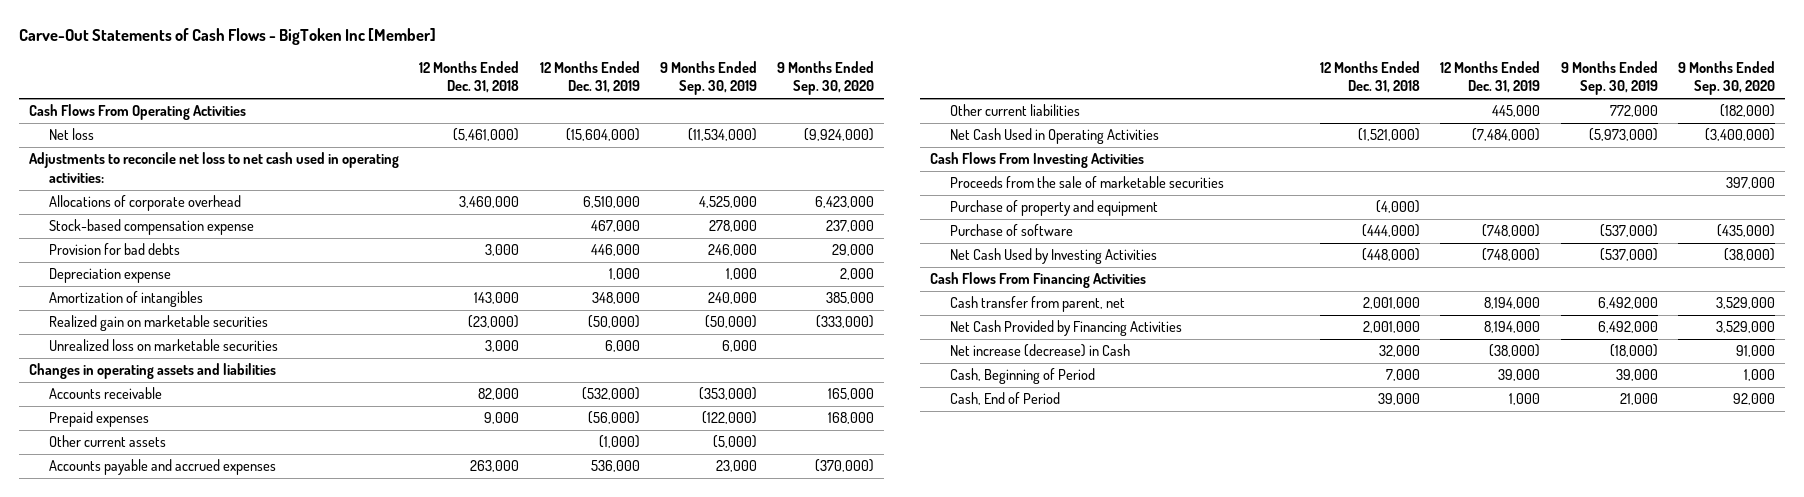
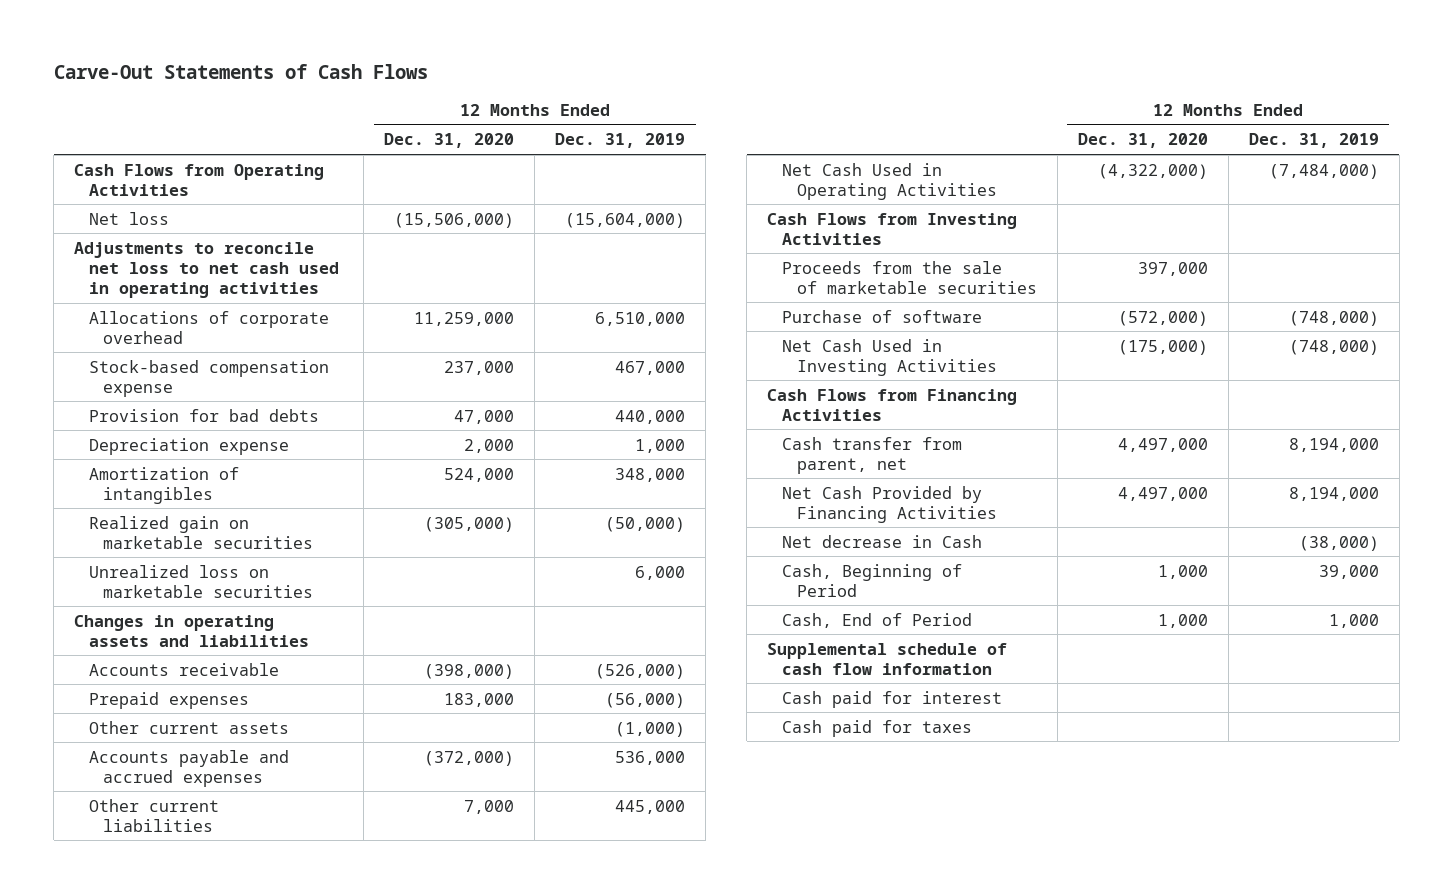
[18,28,436,46] Carve-Out Statements of Cash Flows - BigToken Inc [Member] -> [53,64,428,80] Carve-Out Statements of Cash Flows
[419,60,520,94] 12 Months Ended Dec. 31, 2018 -> none
[659,60,757,96] 9 Months Ended Sep. 30, 2019 -> none
[777,60,875,96] 9 Months Ended Sep. 30, 2020 -> none
none -> [384,133,515,149] Dec. 31, 2020
[29,104,247,121] Cash Flows From Operating Activities -> [74,163,325,196] Cash Flows from Operating Activities
[29,152,400,183] Adjustments to reconcile net loss to net cash used in operating activities: -> [74,241,339,298] Adjustments to reconcile net loss to net cash used in operating activities
[590,244,640,257] 446,000 -> [615,409,686,424] 440,000
[581,387,640,401] (532,000) -> [595,663,686,679] (526,000)
[929,152,1144,169] Cash Flows From Investing Activities -> [767,212,1018,245] Cash Flows from Investing Activities
[950,200,1159,217] Purchase of property and equipment -> none
[950,248,1158,265] Net Cash Used by Investing Activities -> [782,338,997,376] Net Cash Used in Investing Activities
[929,272,1146,289] Cash Flows From Financing Activities -> [767,388,1018,421] Cash Flows from Financing Activities
[950,344,1131,358] Net increase (decrease) in Cash -> [782,534,983,548] Net decrease in Cash
none -> [767,642,1008,675] Supplemental schedule of cash flow information
none -> [782,690,1003,708] Cash paid for interest
none -> [782,719,973,737] Cash paid for taxes

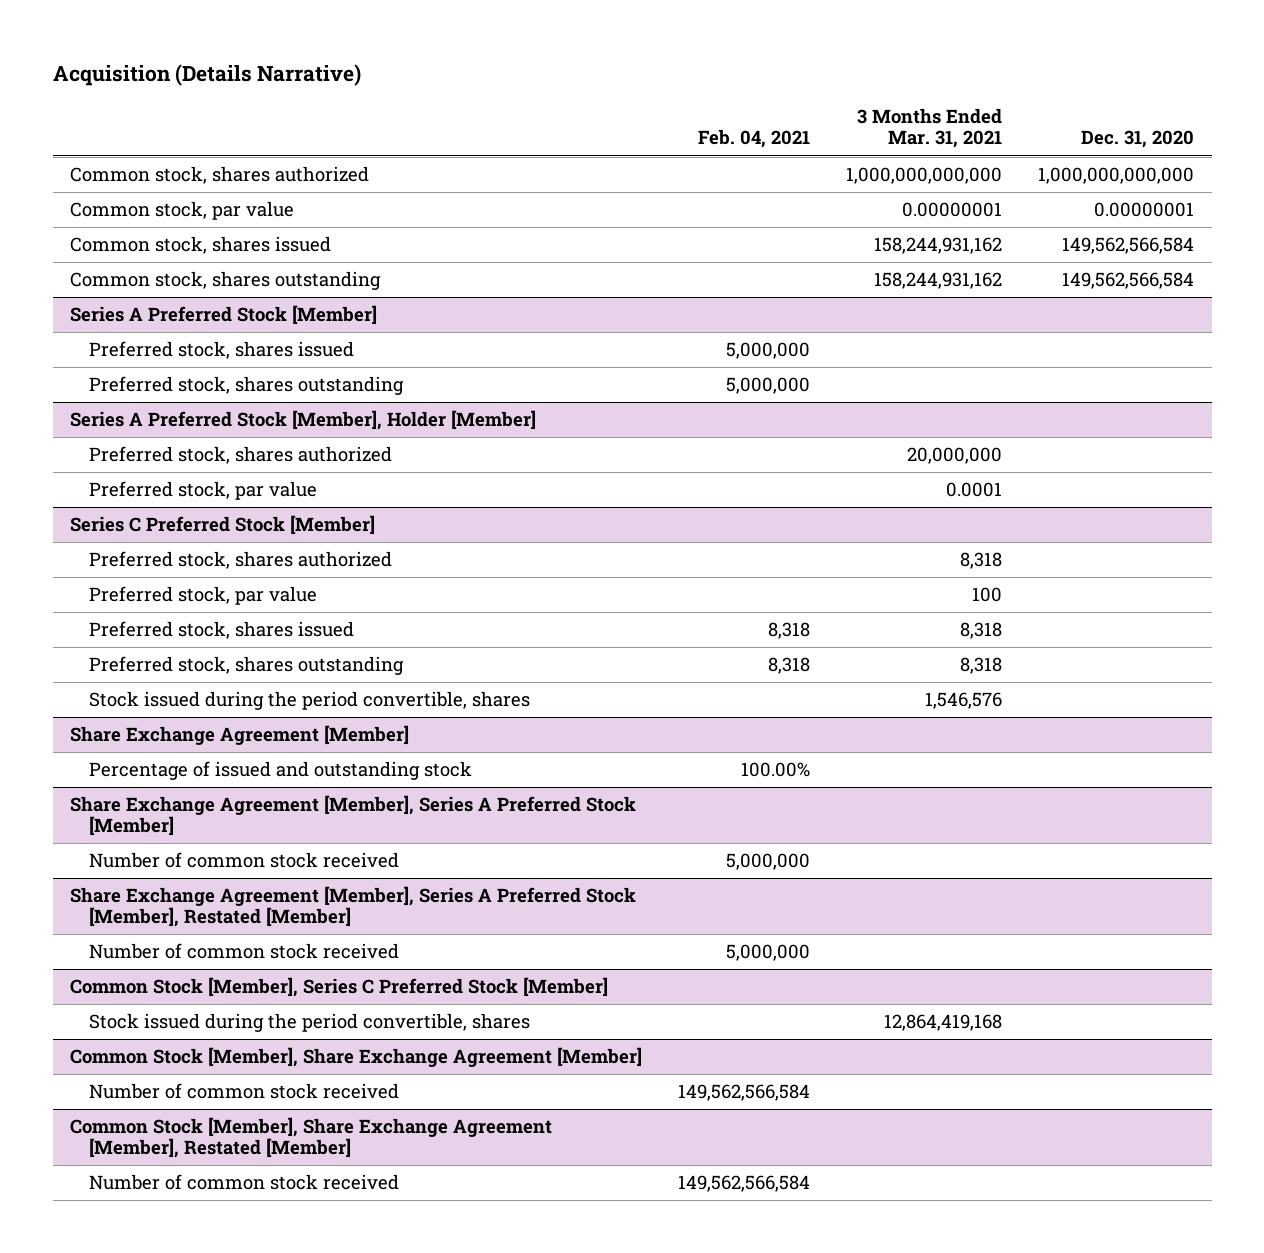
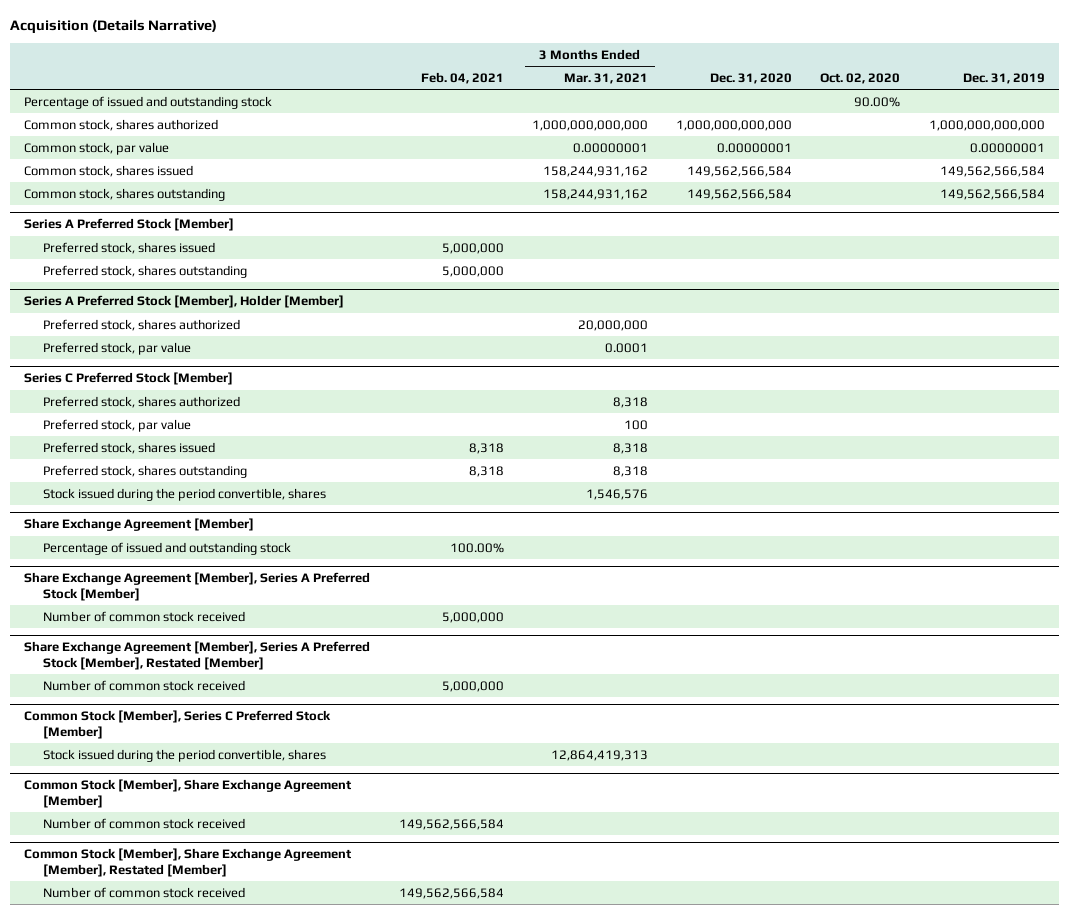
none -> [820,72,901,84] Oct. 02, 2020
none -> [962,72,1045,84] Dec. 31, 2019
none -> [24,95,273,109] Percentage of issued and outstanding stock
[883,1014,1002,1032] 12,864,419,168 -> [550,749,648,761] 12,864,419,313

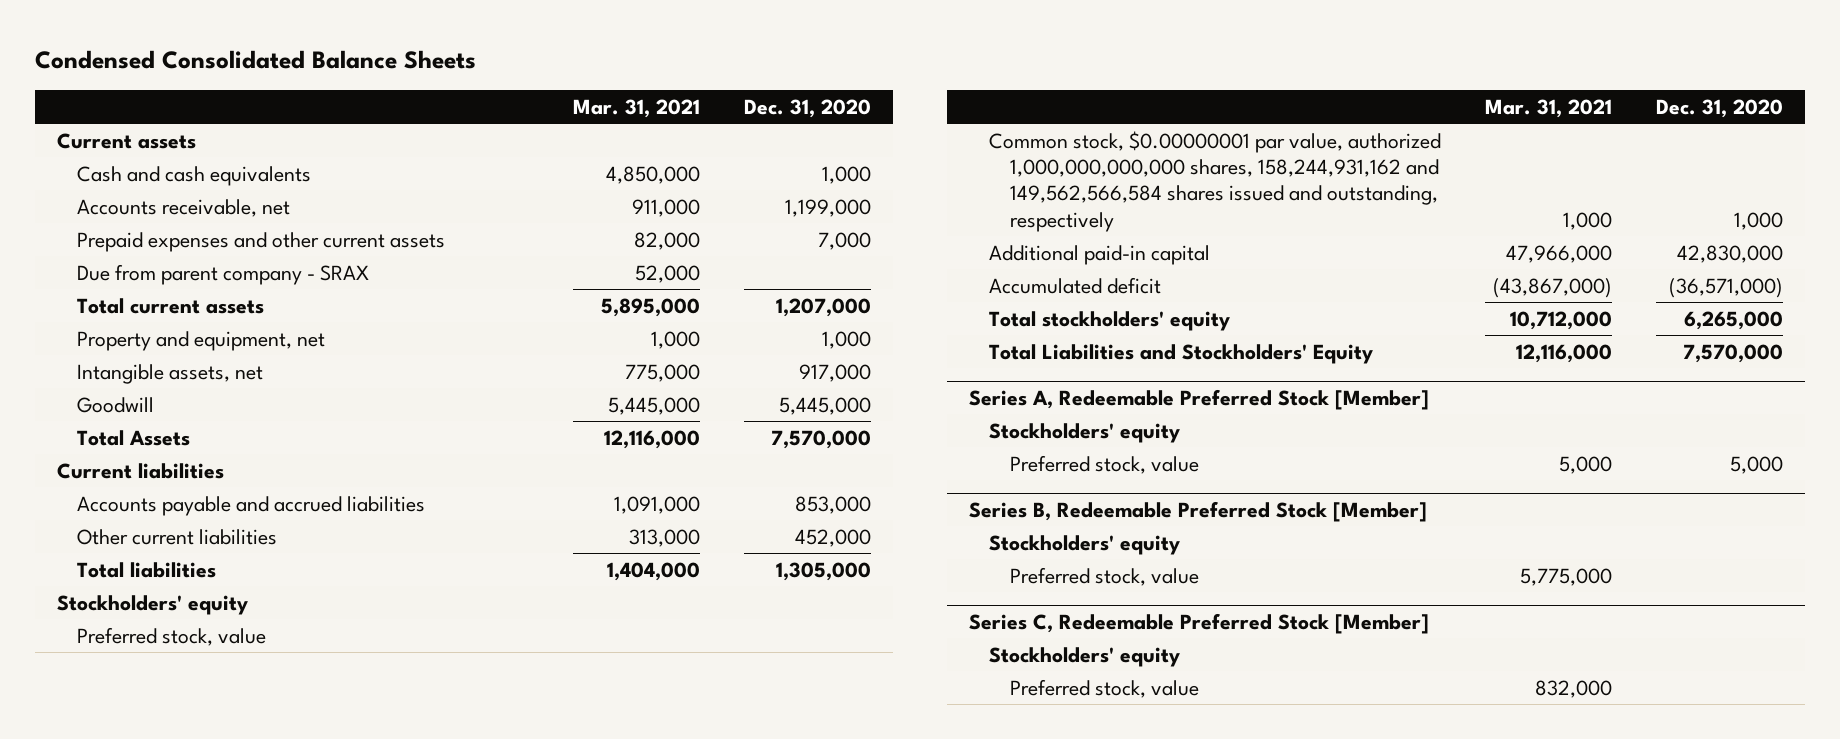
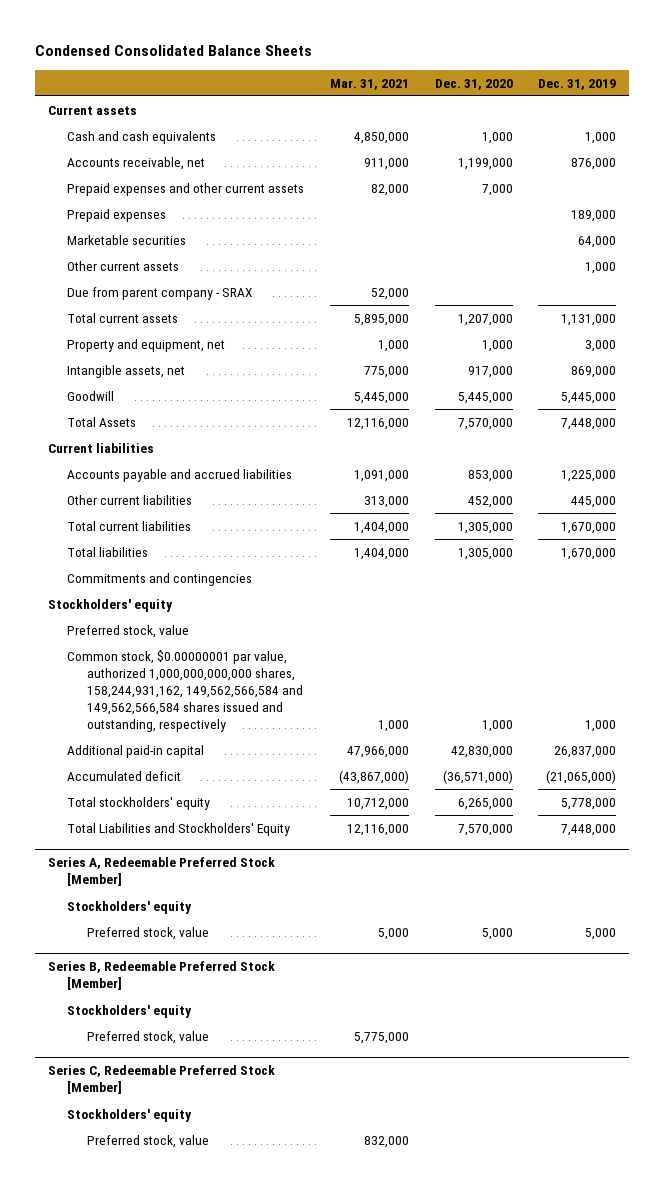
none -> [538,78,617,90] Dec. 31, 2019
none -> [67,208,167,222] Prepaid expenses
none -> [67,234,187,245] Marketable securities
none -> [67,260,180,271] Other current assets
none -> [67,520,192,531] Total current liabilities
none -> [67,572,253,586] Commitments and contingencies
[989,130,1442,232] Common stock, $0.00000001 par value, authorized 1,000,000,000,000 shares, 158,244,931,162 and 149,562,566,584 shares issued and outstanding, respectively -> [67,649,304,732] Common stock, $0.00000001 par value, authorized 1,000,000,000,000 shares, 158,244,931,162, 149,562,566,584 and 149,562,566,584 shares issued and outstanding, respectively

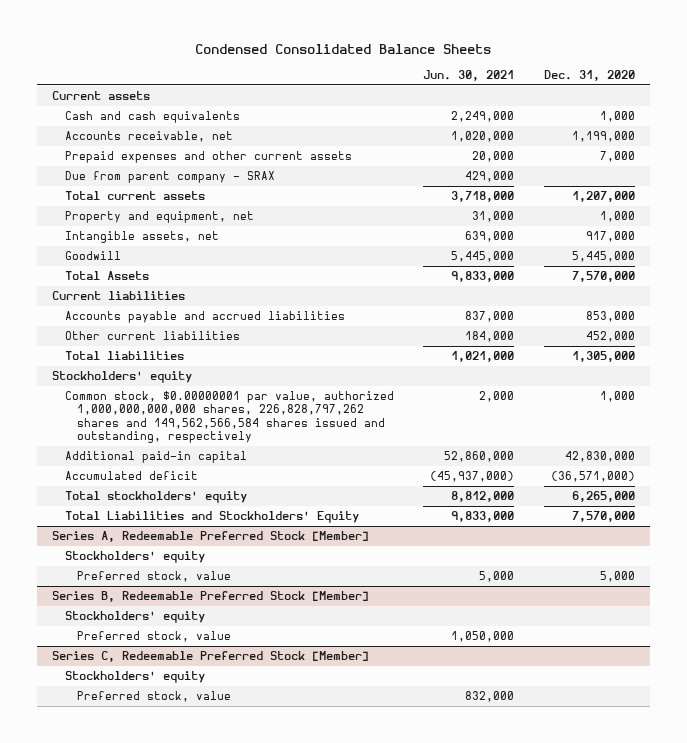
[330,78,410,90] Mar. 31, 2021 -> none
[538,78,617,90] Dec. 31, 2019 -> none
none -> [423,69,515,81] Jun. 30, 2021
[67,208,167,222] Prepaid expenses -> none
[67,234,187,245] Marketable securities -> none
[67,260,180,271] Other current assets -> none
[67,520,192,531] Total current liabilities -> none
[67,572,253,586] Commitments and contingencies -> none
[67,624,190,638] Preferred stock, value -> none
[67,649,304,732] Common stock, $0.00000001 par value, authorized 1,000,000,000,000 shares, 158,244,931,162, 149,562,566,584 and 149,562,566,584 shares issued and outstanding, respectively -> [64,391,394,443] Common stock, $0.00000001 par value, authorized 1,000,000,000,000 shares, 226,828,797,262 shares and 149,562,566,584 shares issued and outstanding, respectively

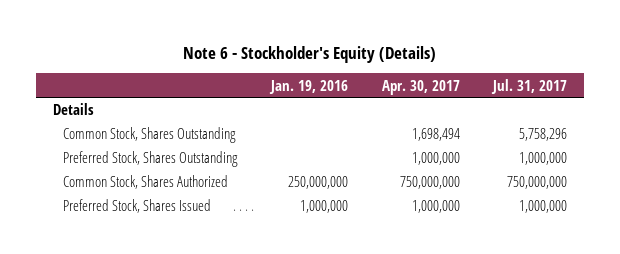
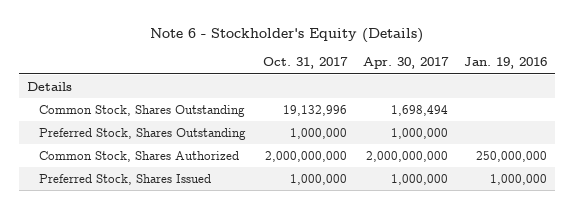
[491,78,568,94] Jul. 31, 2017 -> none
none -> [262,57,348,70] Oct. 31, 2017
[399,176,460,190] 750,000,000 -> [365,150,448,162] 2,000,000,000

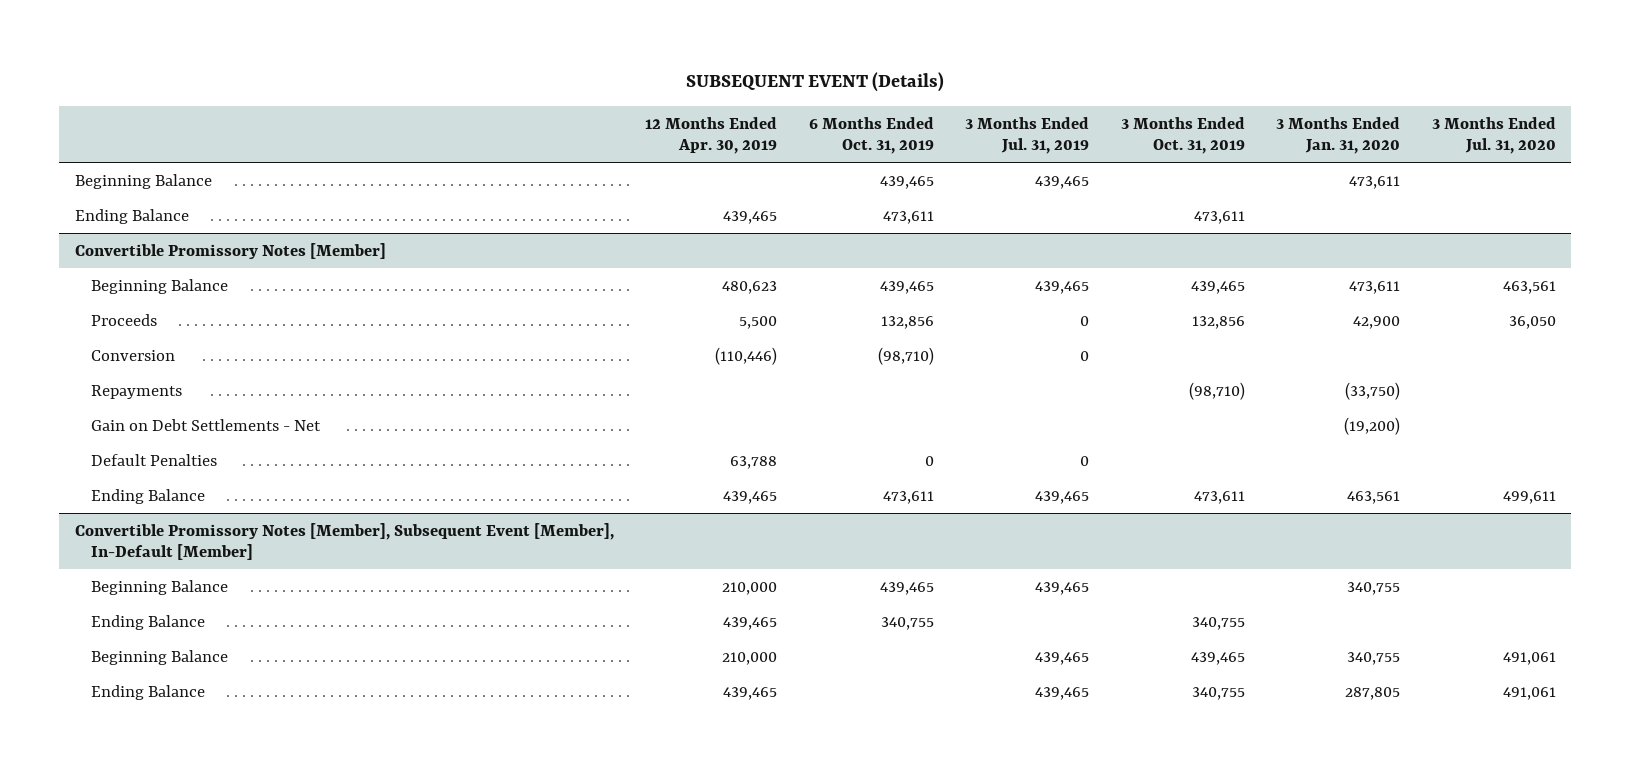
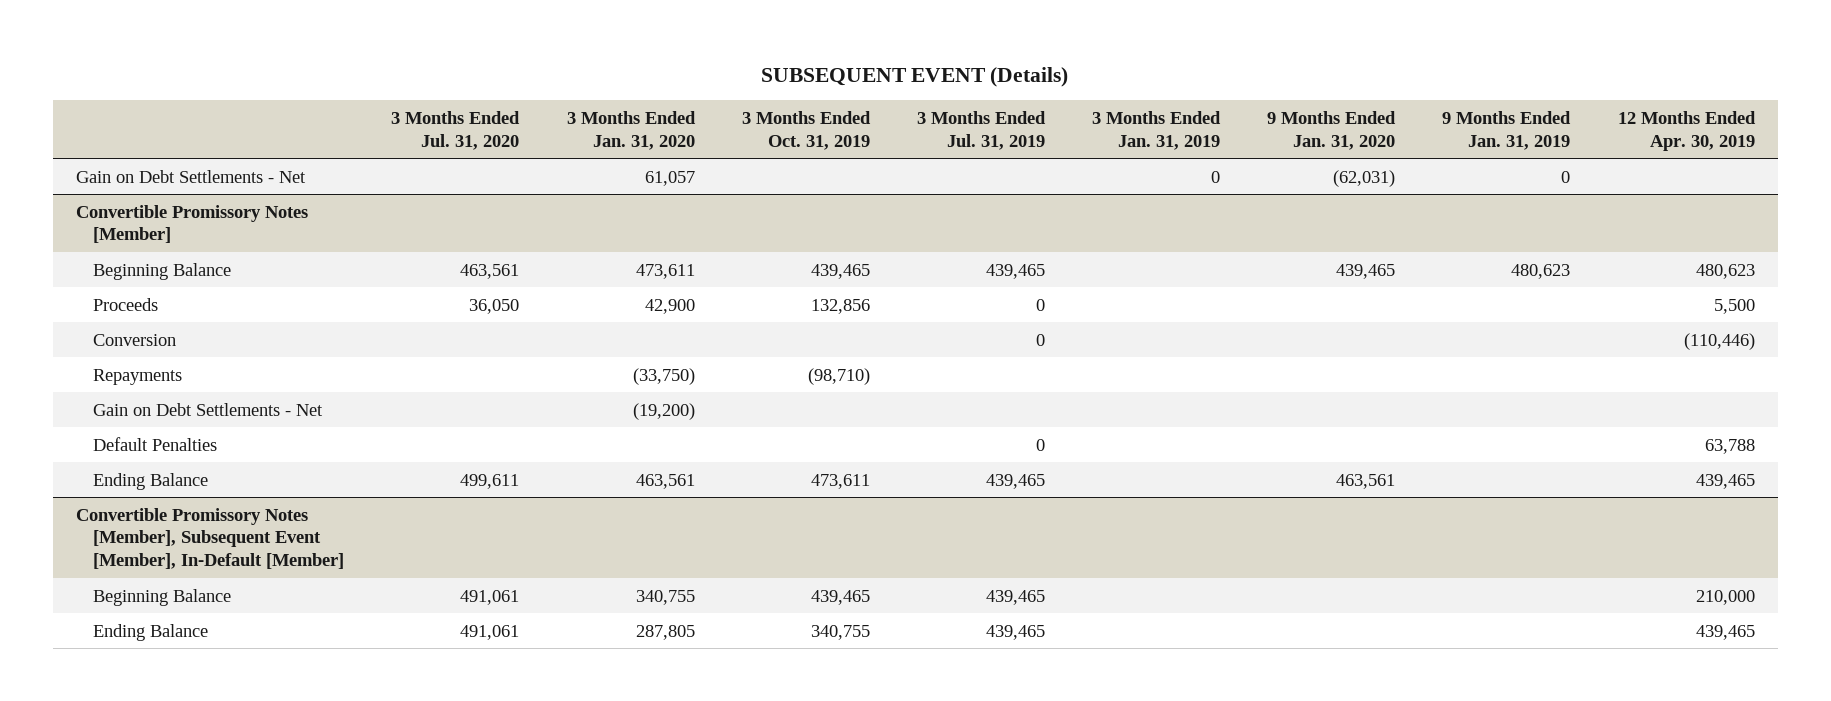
[808,116,934,154] 6 Months Ended Oct. 31, 2019 -> none
none -> [1092,111,1222,150] 3 Months Ended Jan. 31, 2019
none -> [1267,111,1397,150] 9 Months Ended Jan. 31, 2020
none -> [1442,111,1572,150] 9 Months Ended Jan. 31, 2019
[74,173,212,189] Beginning Balance -> none
[74,208,189,224] Ending Balance -> none
none -> [76,169,307,183] Gain on Debt Settlements - Net
[91,579,229,595] Beginning Balance -> none
[91,614,206,630] Ending Balance -> none

